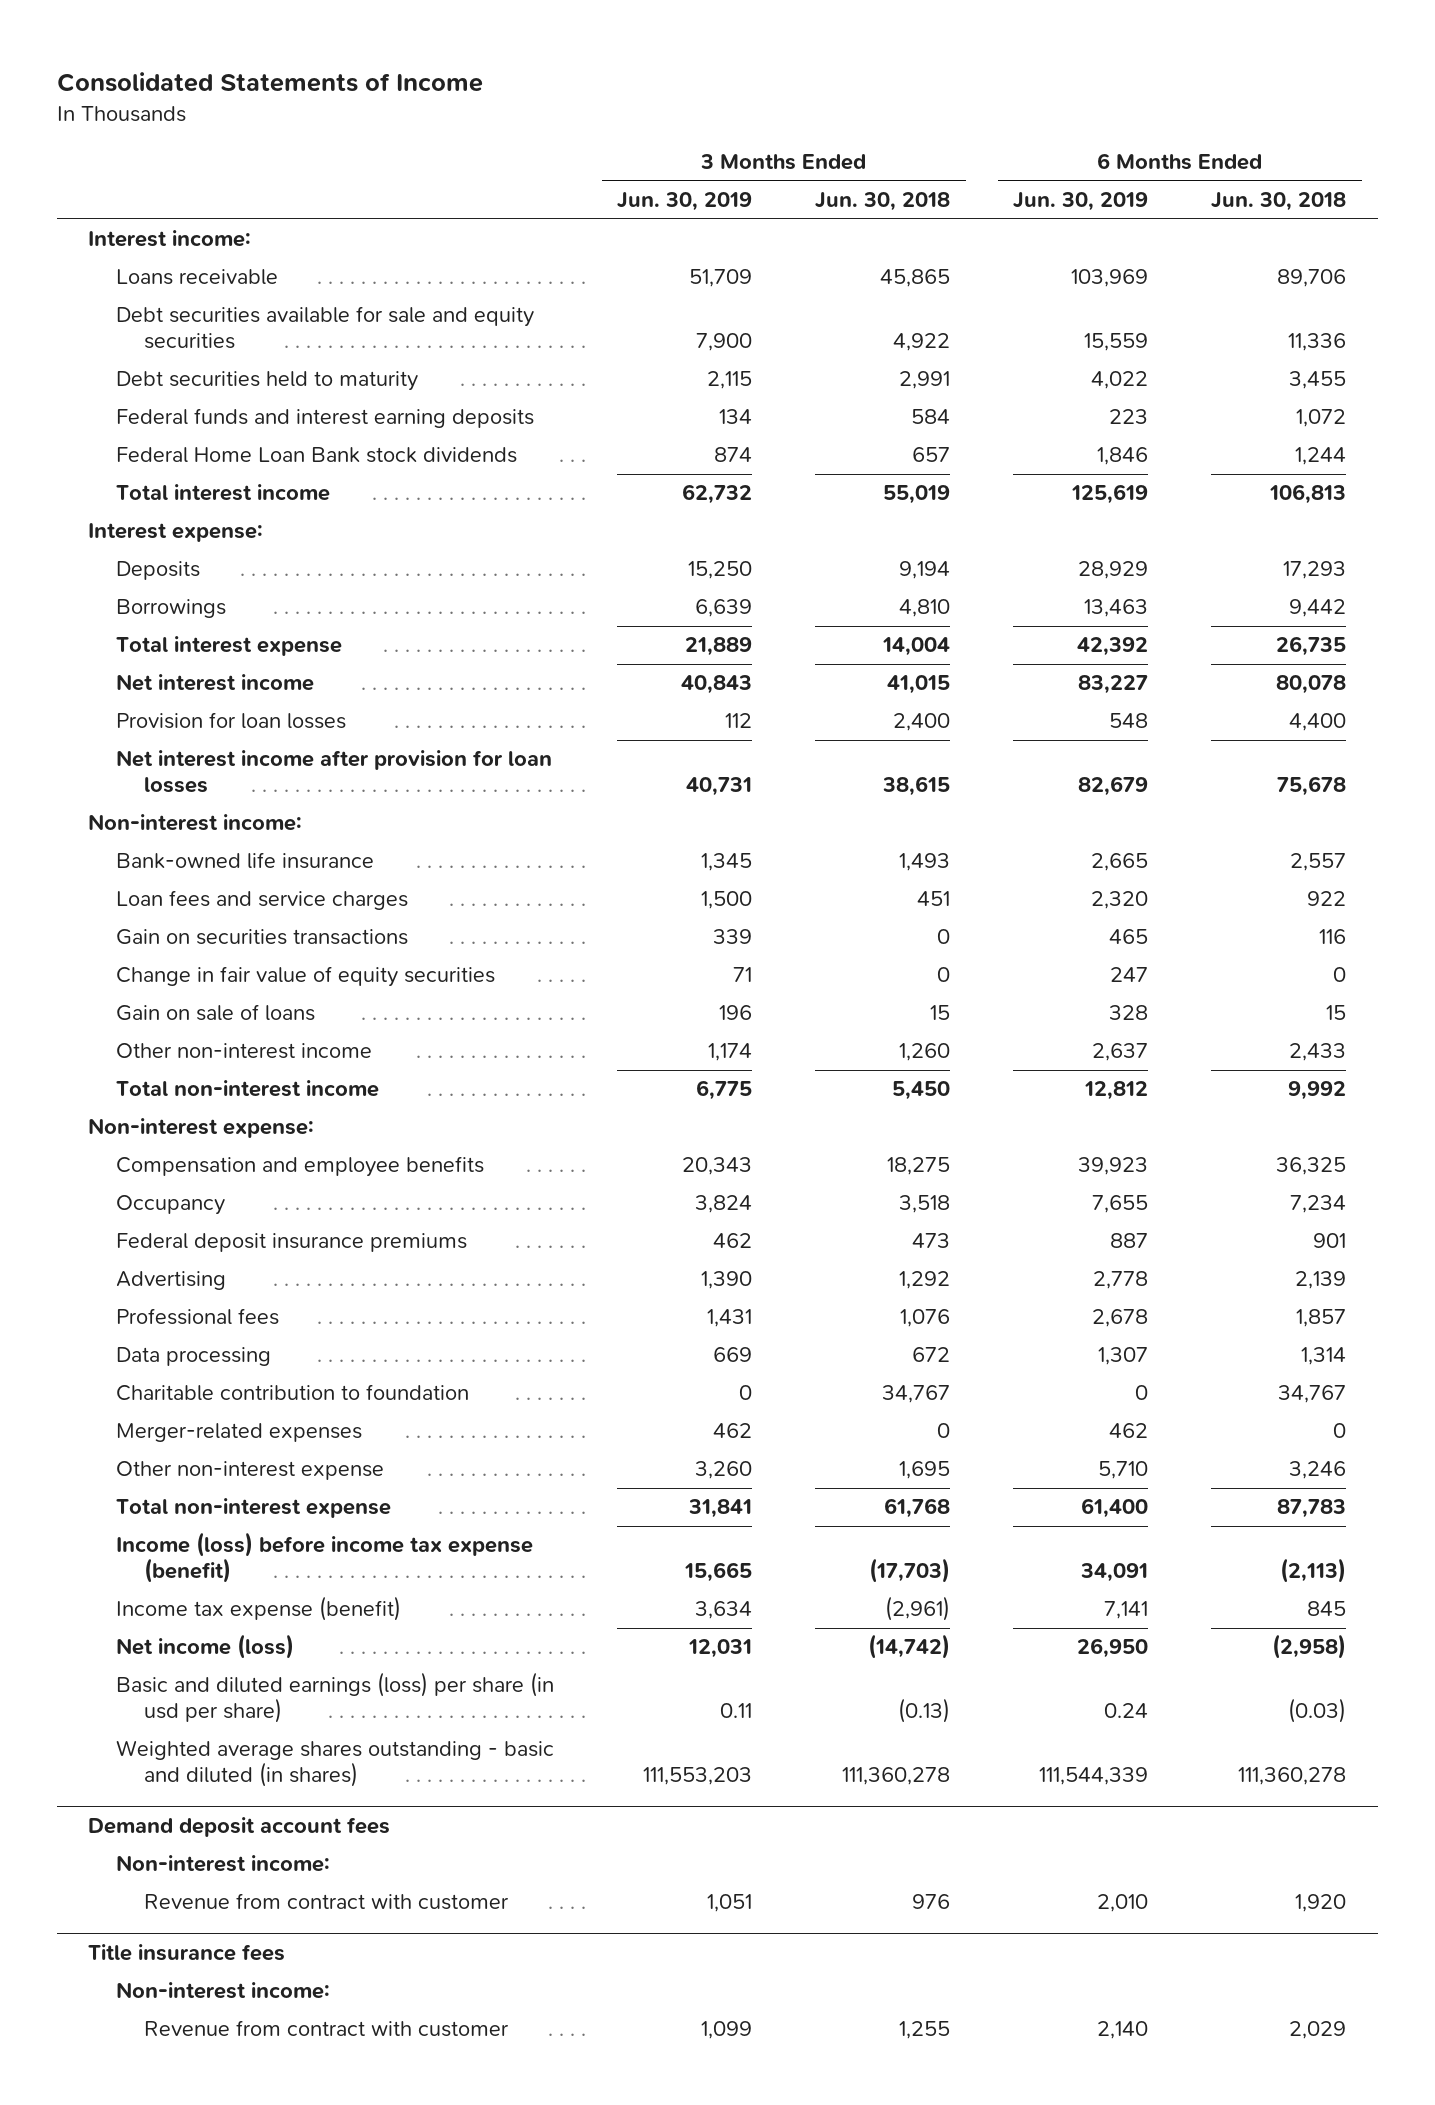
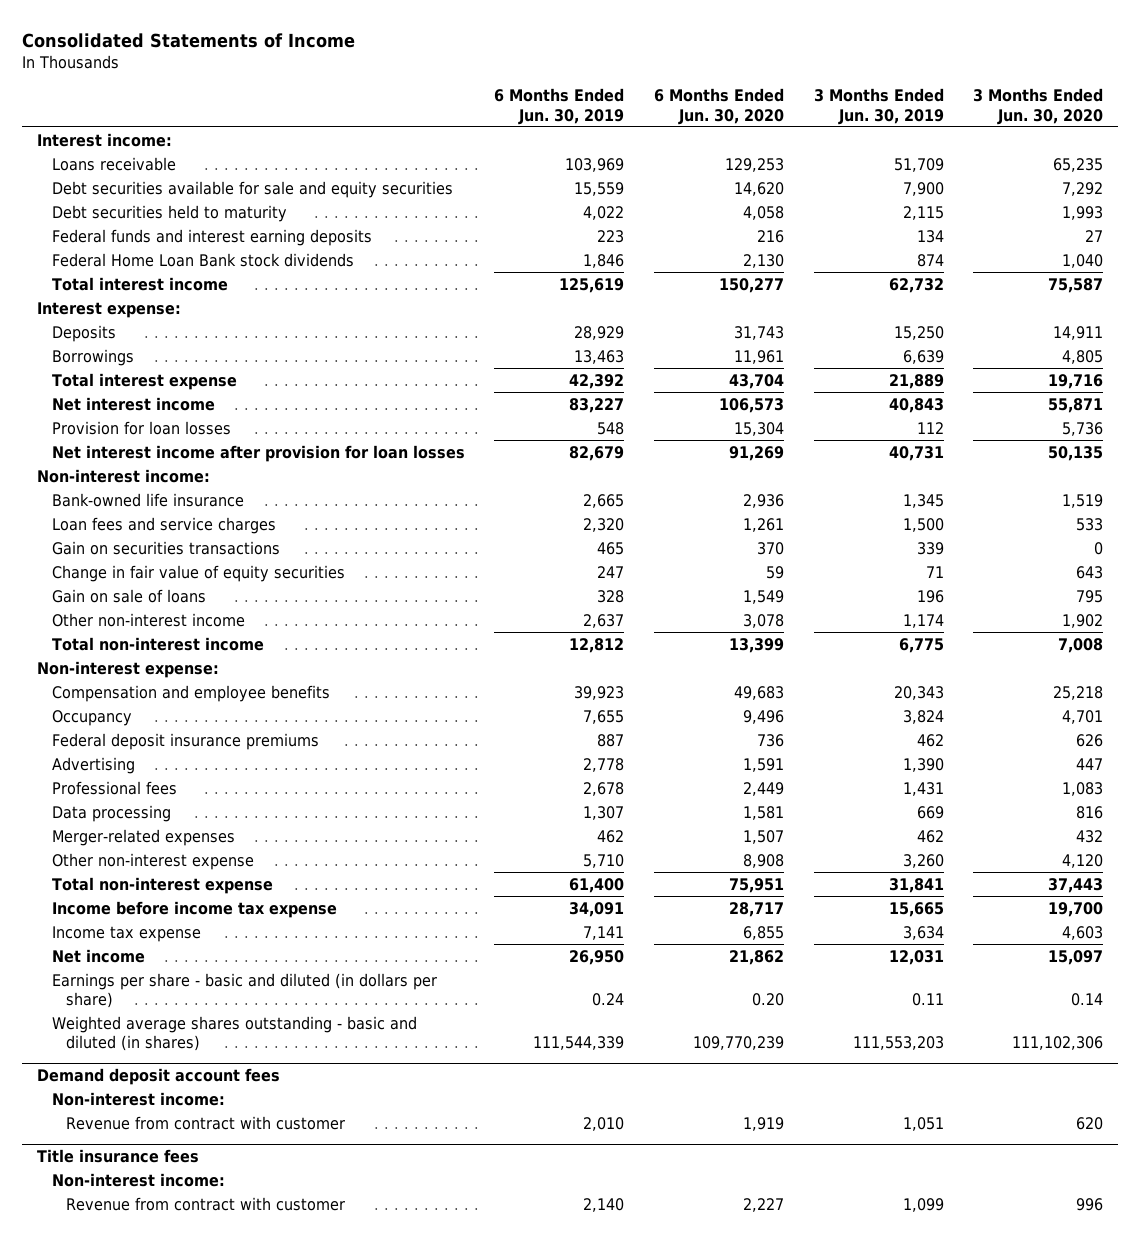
[815,192,951,212] Jun. 30, 2018 -> none
[1211,192,1347,212] Jun. 30, 2018 -> none
none -> [653,88,784,125] 6 Months Ended Jun. 30, 2020
none -> [973,88,1104,125] 3 Months Ended Jun. 30, 2020
[116,1384,470,1402] Charitable contribution to foundation -> none
[116,1532,534,1584] Income (loss) before income tax expense (benefit) -> [51,900,337,918] Income before income tax expense
[116,1596,402,1622] Income tax expense (benefit) -> [51,925,201,942] Income tax expense
[116,1634,295,1660] Net income (loss) -> [51,948,145,963] Net income
[116,1672,555,1724] Basic and diluted earnings (loss) per share (in usd per share) -> [51,972,437,1009] Earnings per share - basic and diluted (in dollars per share)

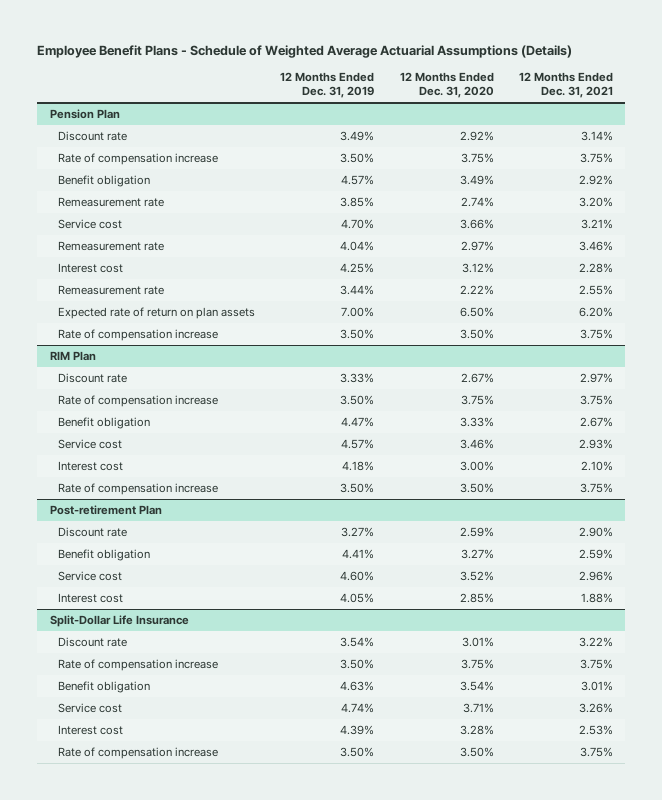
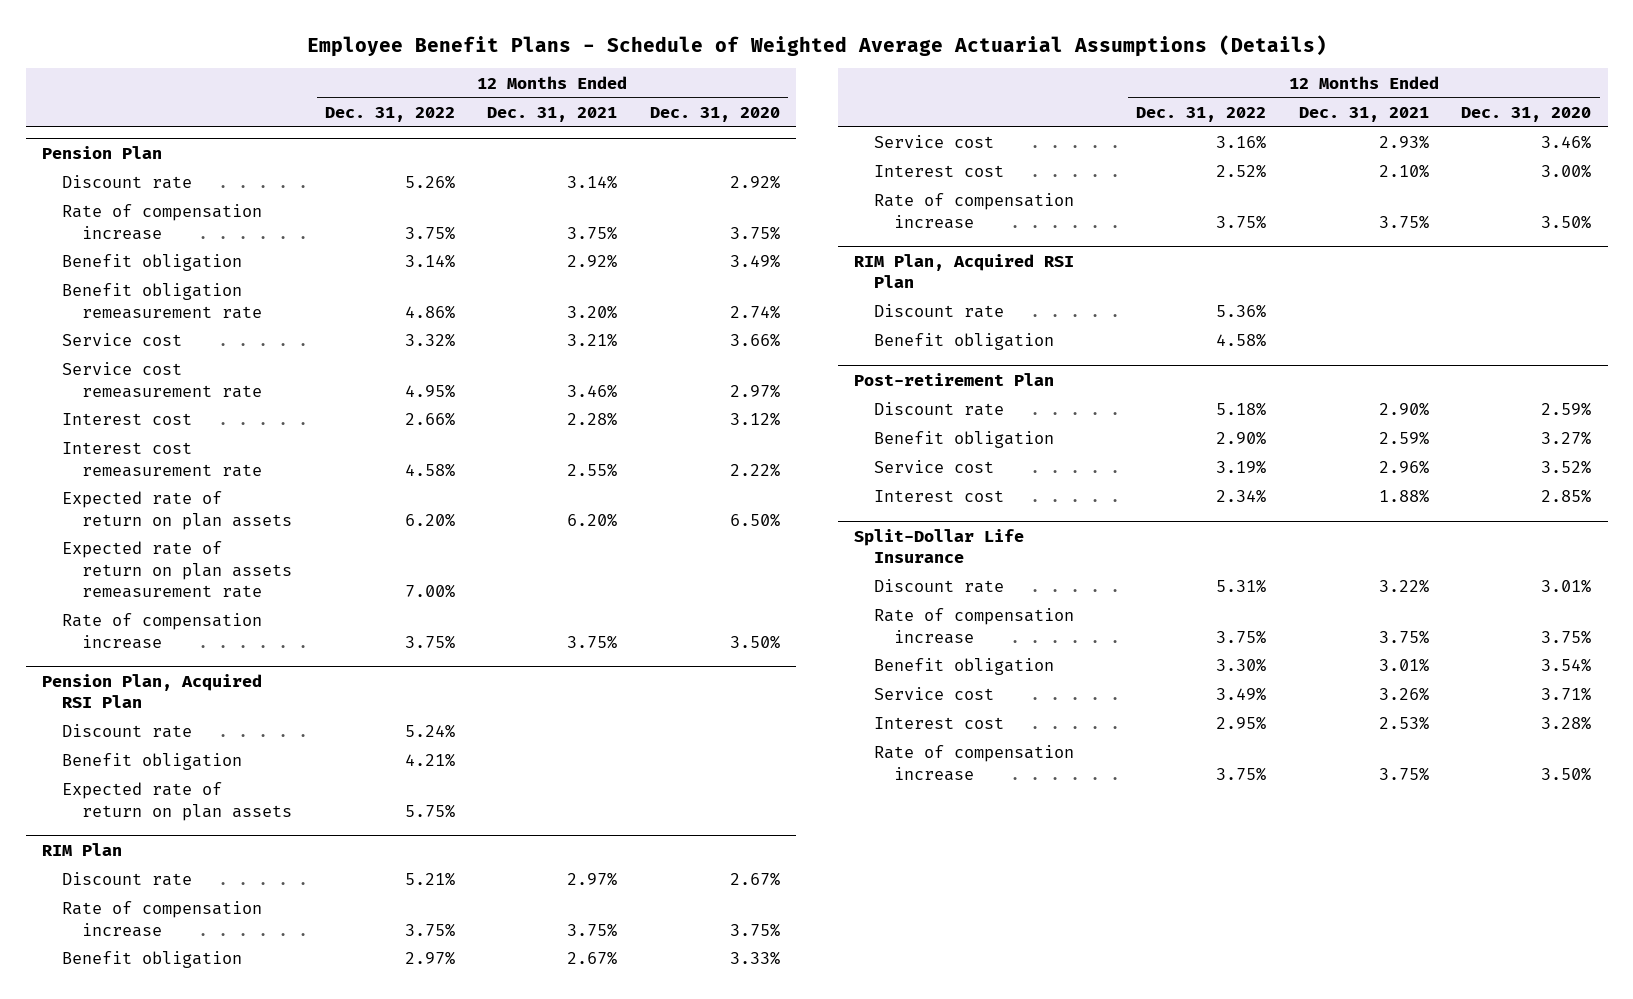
[280,72,375,99] 12 Months Ended Dec. 31, 2019 -> none
none -> [324,107,455,123] Dec. 31, 2022
[58,197,165,208] Remeasurement rate -> [62,283,263,319] Benefit obligation remeasurement rate
[58,241,165,252] Remeasurement rate -> [62,362,263,398] Service cost remeasurement rate
[58,285,165,296] Remeasurement rate -> [62,442,263,477] Interest cost remeasurement rate
none -> [62,541,293,598] Expected rate of return on plan assets remeasurement rate
none -> [41,674,262,709] Pension Plan, Acquired RSI Plan
none -> [62,724,193,739] Discount rate
none -> [62,753,243,771] Benefit obligation
none -> [62,782,293,821] Expected rate of return on plan assets
none -> [853,254,1074,289] RIM Plan, Acquired RSI Plan
none -> [873,304,1004,319] Discount rate
none -> [873,333,1054,351] Benefit obligation

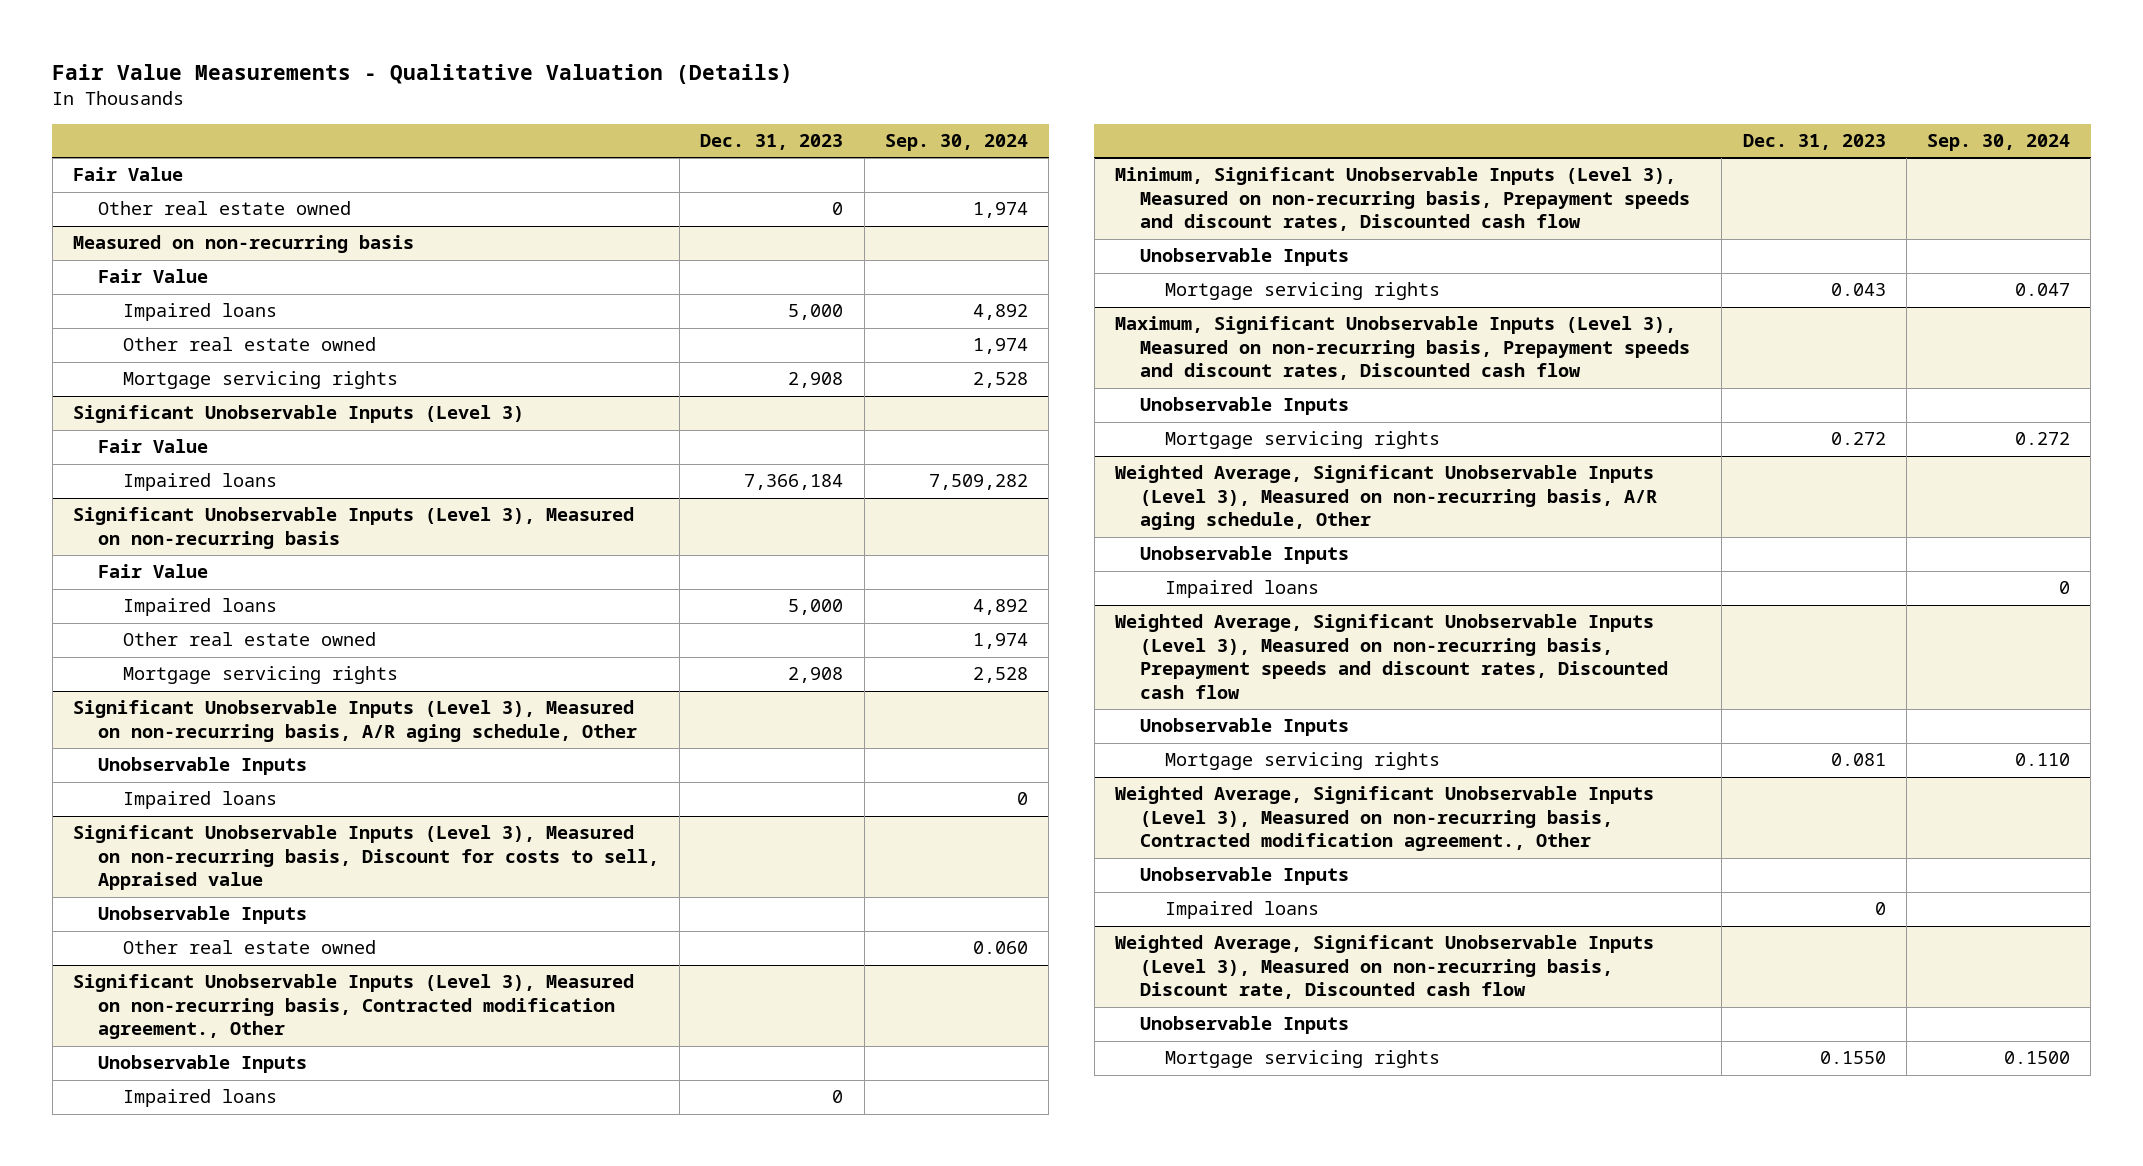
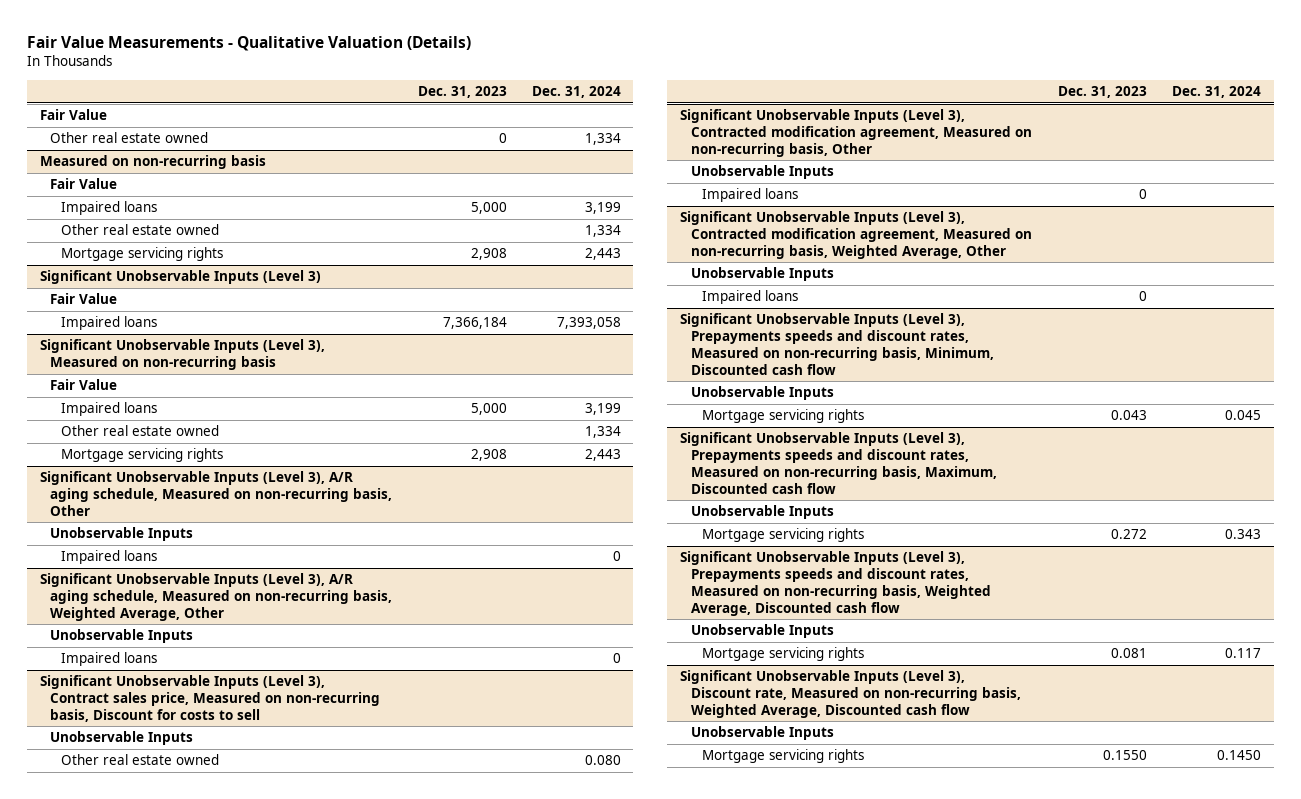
[884,134,1028,152] Sep. 30, 2024 -> none
none -> [531,86,621,99] Dec. 31, 2024
[72,700,637,742] Significant Unobservable Inputs (Level 3), Measured on non-recurring basis, A/R aging schedule, Other -> [39,471,393,517] Significant Unobservable Inputs (Level 3), A/R aging schedule, Measured on non-recurring basis, Other
[72,825,659,891] Significant Unobservable Inputs (Level 3), Measured on non-recurring basis, Discount for costs to sell, Appraised value -> none
none -> [39,573,393,622] Significant Unobservable Inputs (Level 3), A/R aging schedule, Measured on non-recurring basis, Weighted Average, Other
none -> [61,652,158,667] Impaired loans
none -> [39,675,381,723] Significant Unobservable Inputs (Level 3), Contract sales price, Measured on non-recurring basis, Discount for costs to sell
none -> [50,731,194,746] Unobservable Inputs
[72,974,634,1040] Significant Unobservable Inputs (Level 3), Measured on non-recurring basis, Contracted modification agreement., Other -> [679,109,1032,158] Significant Unobservable Inputs (Level 3), Contracted modification agreement, Measured on non-recurring basis, Other
[1115,167,1691,232] Minimum, Significant Unobservable Inputs (Level 3), Measured on non-recurring basis, Prepayment speeds and discount rates, Discounted cash flow -> none
none -> [679,211,1032,260] Significant Unobservable Inputs (Level 3), Contracted modification agreement, Measured on non-recurring basis, Weighted Average, Other
none -> [701,290,798,305] Impaired loans
none -> [679,313,994,376] Significant Unobservable Inputs (Level 3), Prepayments speeds and discount rates, Measured on non-recurring basis, Minimum, Discounted cash flow
none -> [690,386,834,401] Unobservable Inputs
[1115,316,1691,381] Maximum, Significant Unobservable Inputs (Level 3), Measured on non-recurring basis, Prepayment speeds and discount rates, Discounted cash flow -> [679,432,997,495] Significant Unobservable Inputs (Level 3), Prepayments speeds and discount rates, Measured on non-recurring basis, Maximum, Discounted cash flow
[1115,465,1658,531] Weighted Average, Significant Unobservable Inputs (Level 3), Measured on non-recurring basis, A/R aging schedule, Other -> none
[1140,546,1350,565] Unobservable Inputs -> none
[1164,580,1319,599] Impaired loans -> none
[1115,614,1669,699] Weighted Average, Significant Unobservable Inputs (Level 3), Measured on non-recurring basis, Prepayment speeds and discount rates, Discounted cash flow -> [679,551,991,617] Significant Unobservable Inputs (Level 3), Prepayments speeds and discount rates, Measured on non-recurring basis, Weighted Average, Discounted cash flow
[1115,786,1655,852] Weighted Average, Significant Unobservable Inputs (Level 3), Measured on non-recurring basis, Contracted modification agreement., Other -> none
[1140,867,1350,886] Unobservable Inputs -> none
[1164,901,1319,920] Impaired loans -> none
[1115,935,1655,1000] Weighted Average, Significant Unobservable Inputs (Level 3), Measured on non-recurring basis, Discount rate, Discounted cash flow -> [679,670,1021,719] Significant Unobservable Inputs (Level 3), Discount rate, Measured on non-recurring basis, Weighted Average, Discounted cash flow

